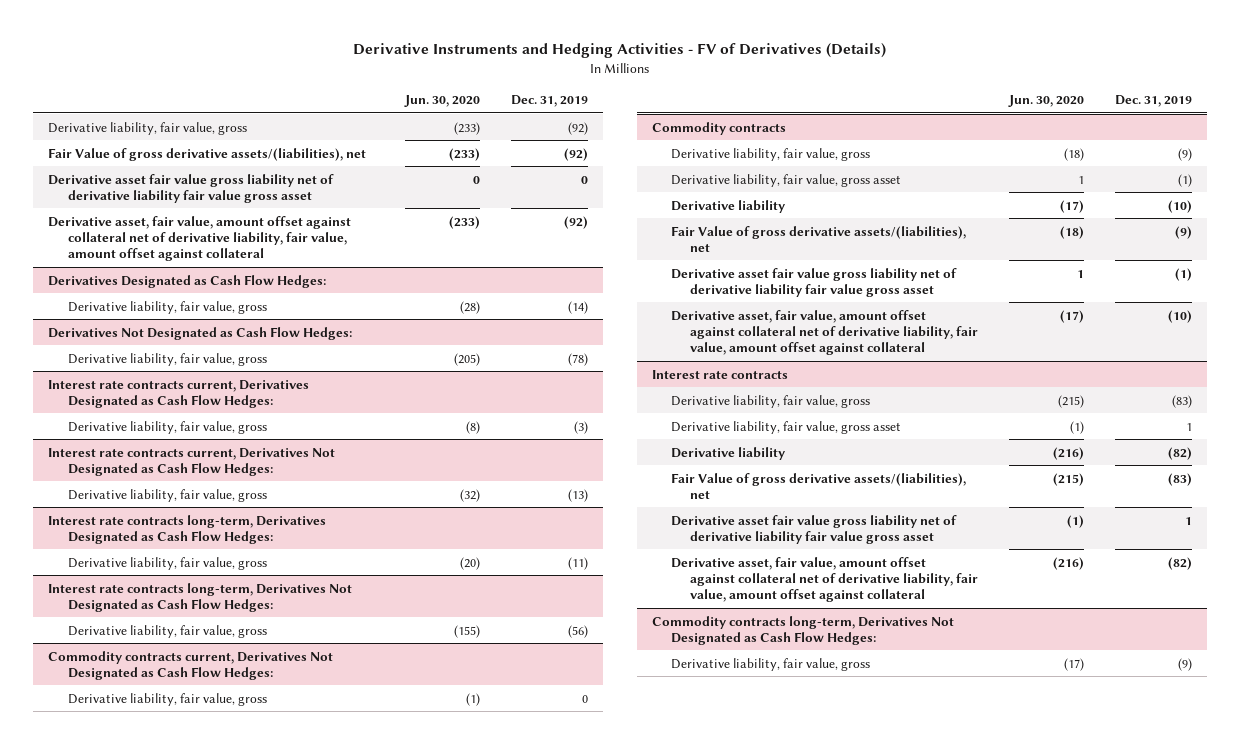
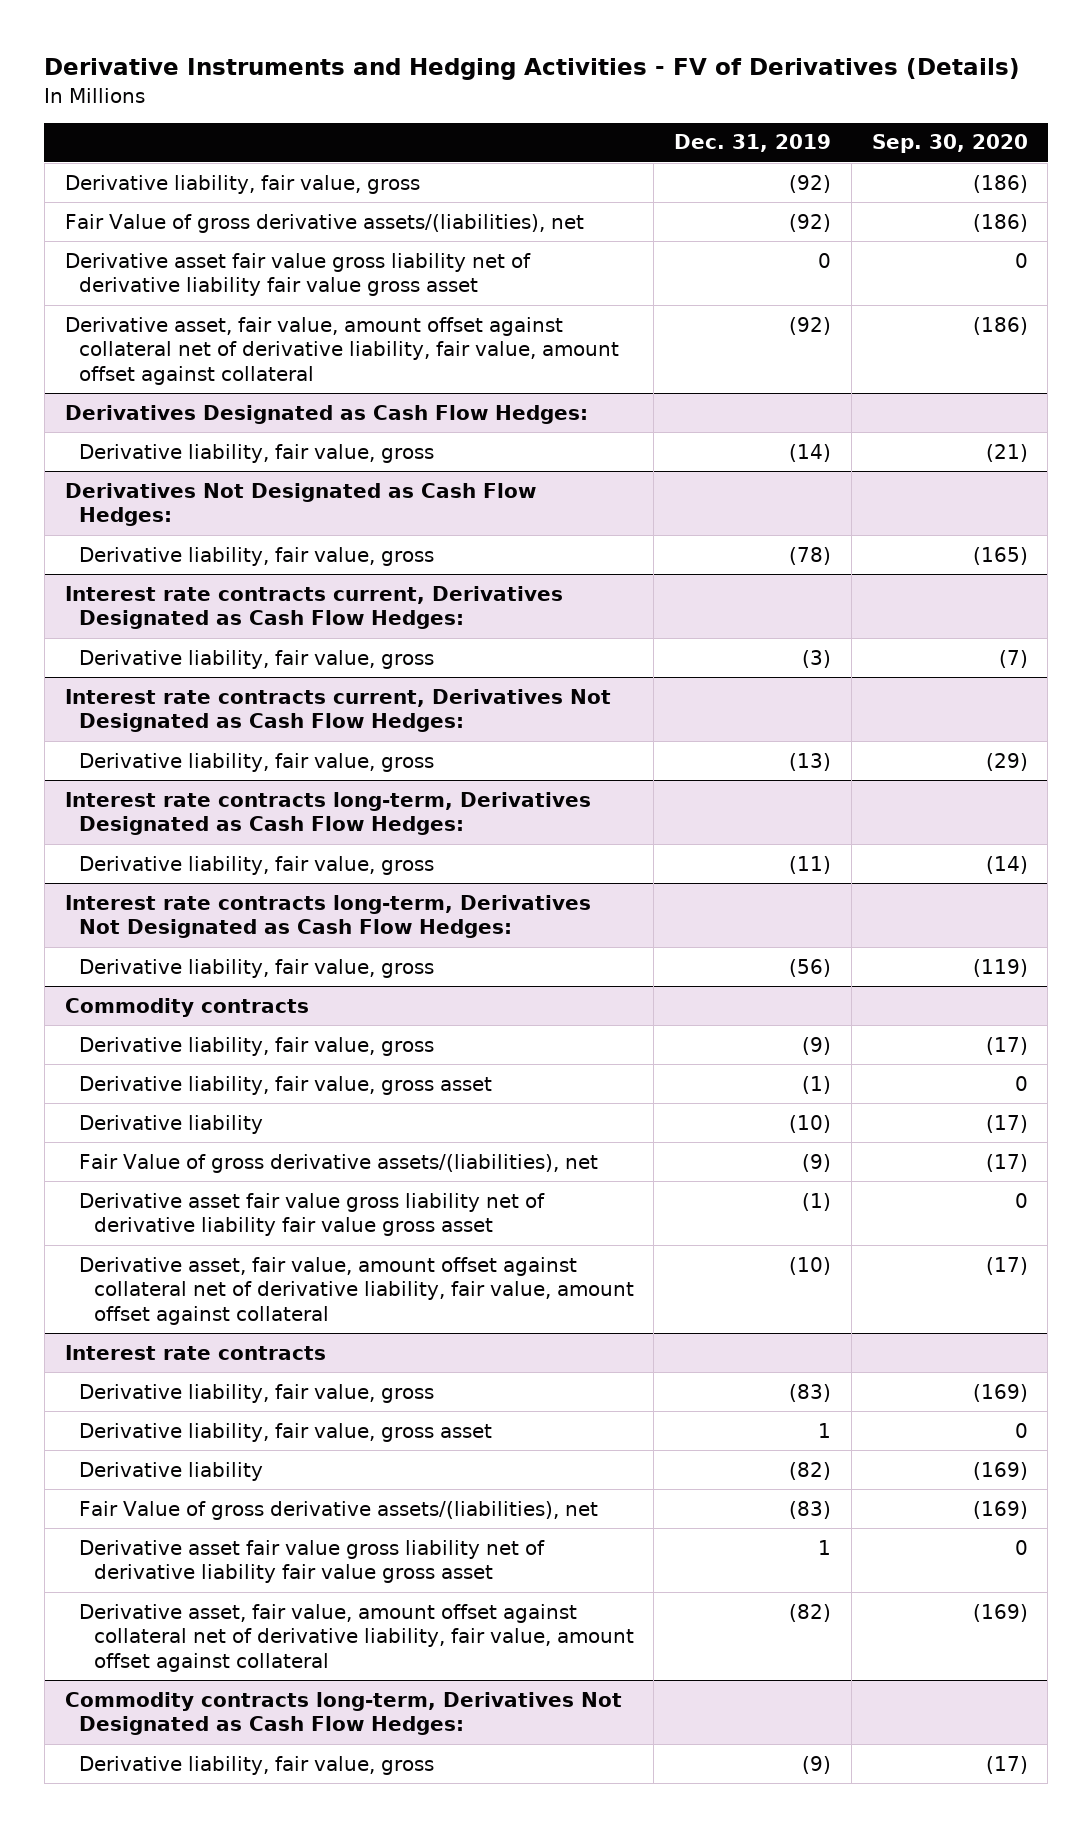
[404,95,481,108] Jun. 30, 2020 -> none
none -> [871,134,1028,154] Sep. 30, 2020
[48,650,334,680] Commodity contracts current, Derivatives Not Designated as Cash Flow Hedges: -> none
[67,692,267,706] Derivative liability, fair value, gross -> none

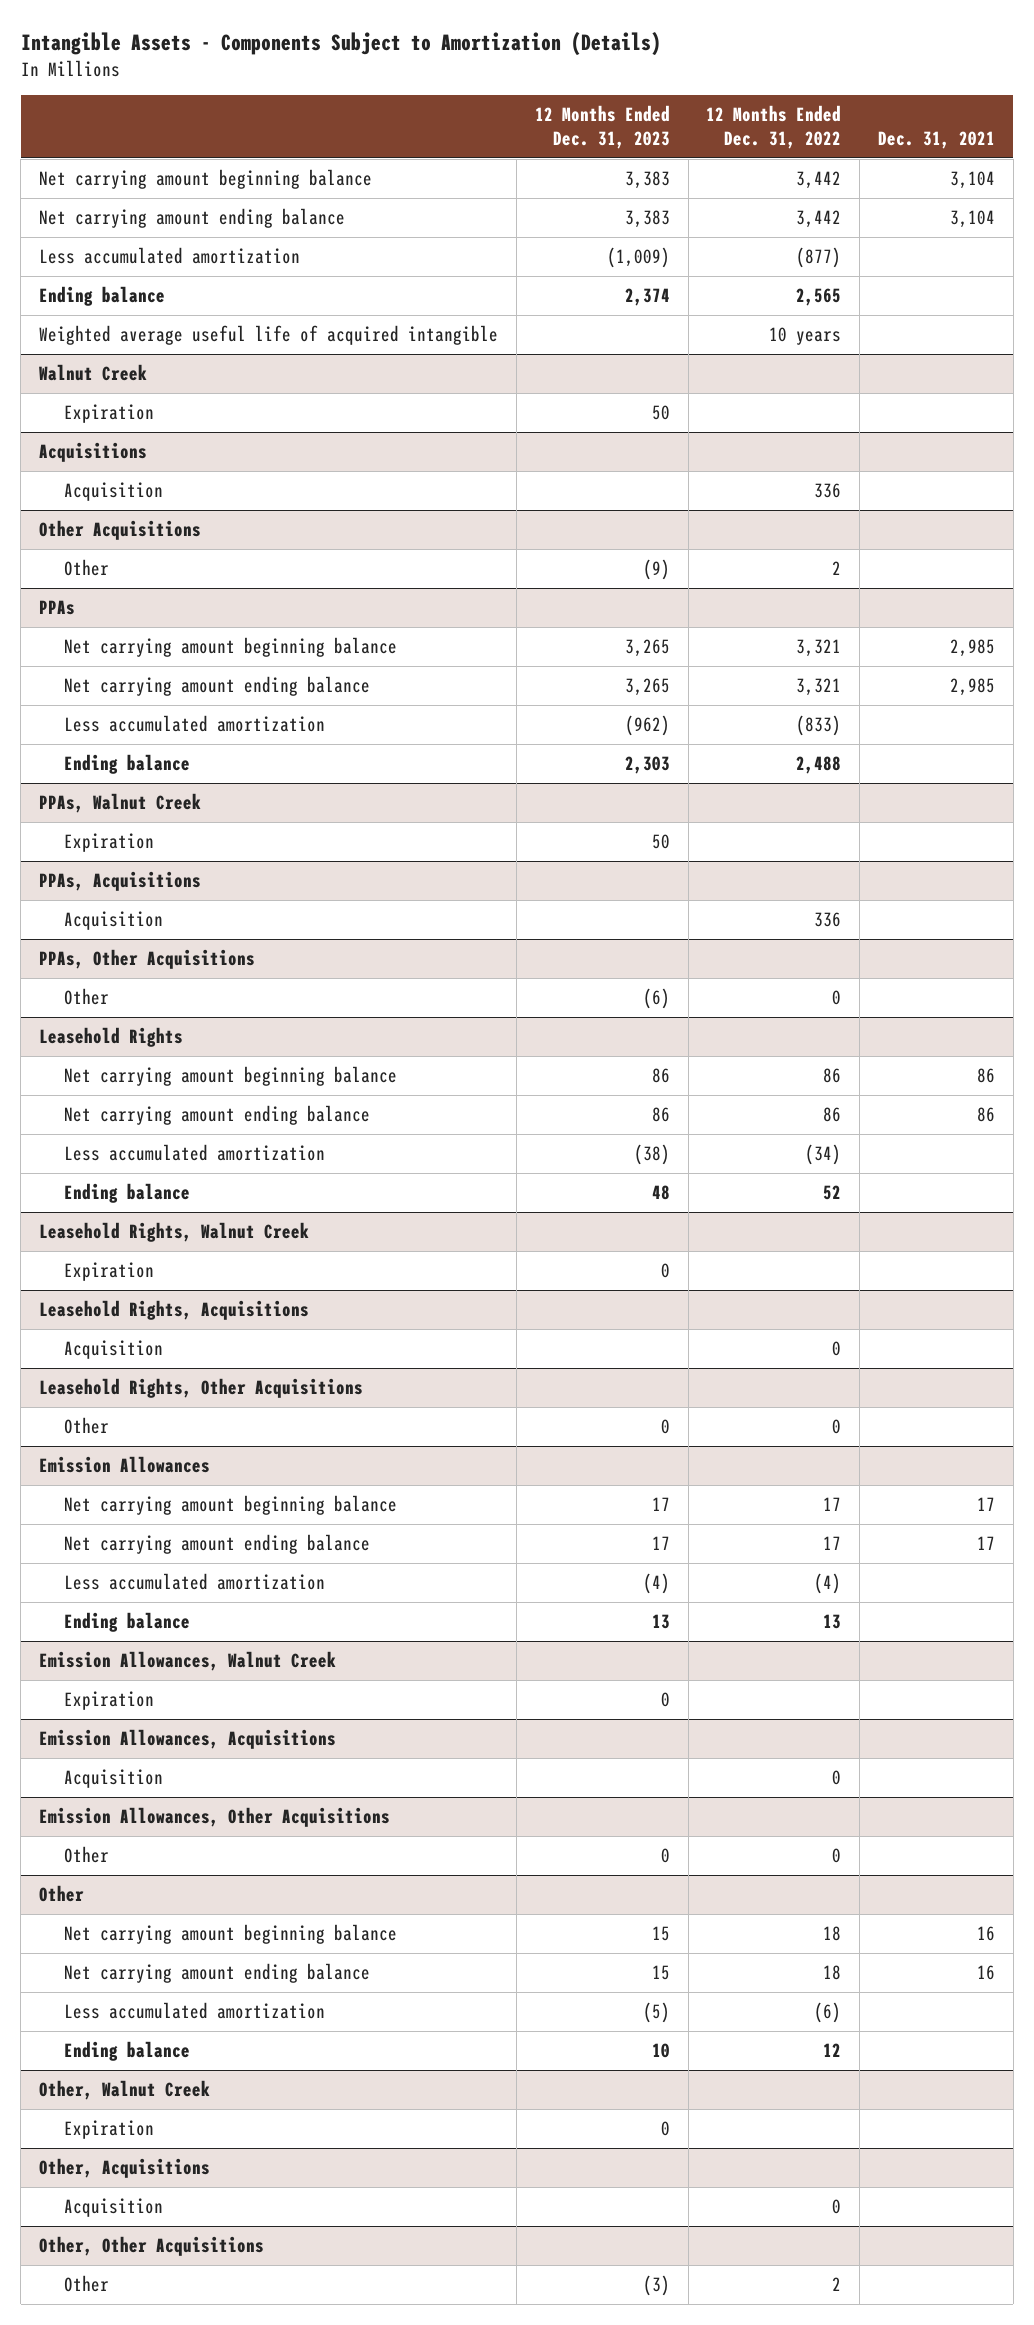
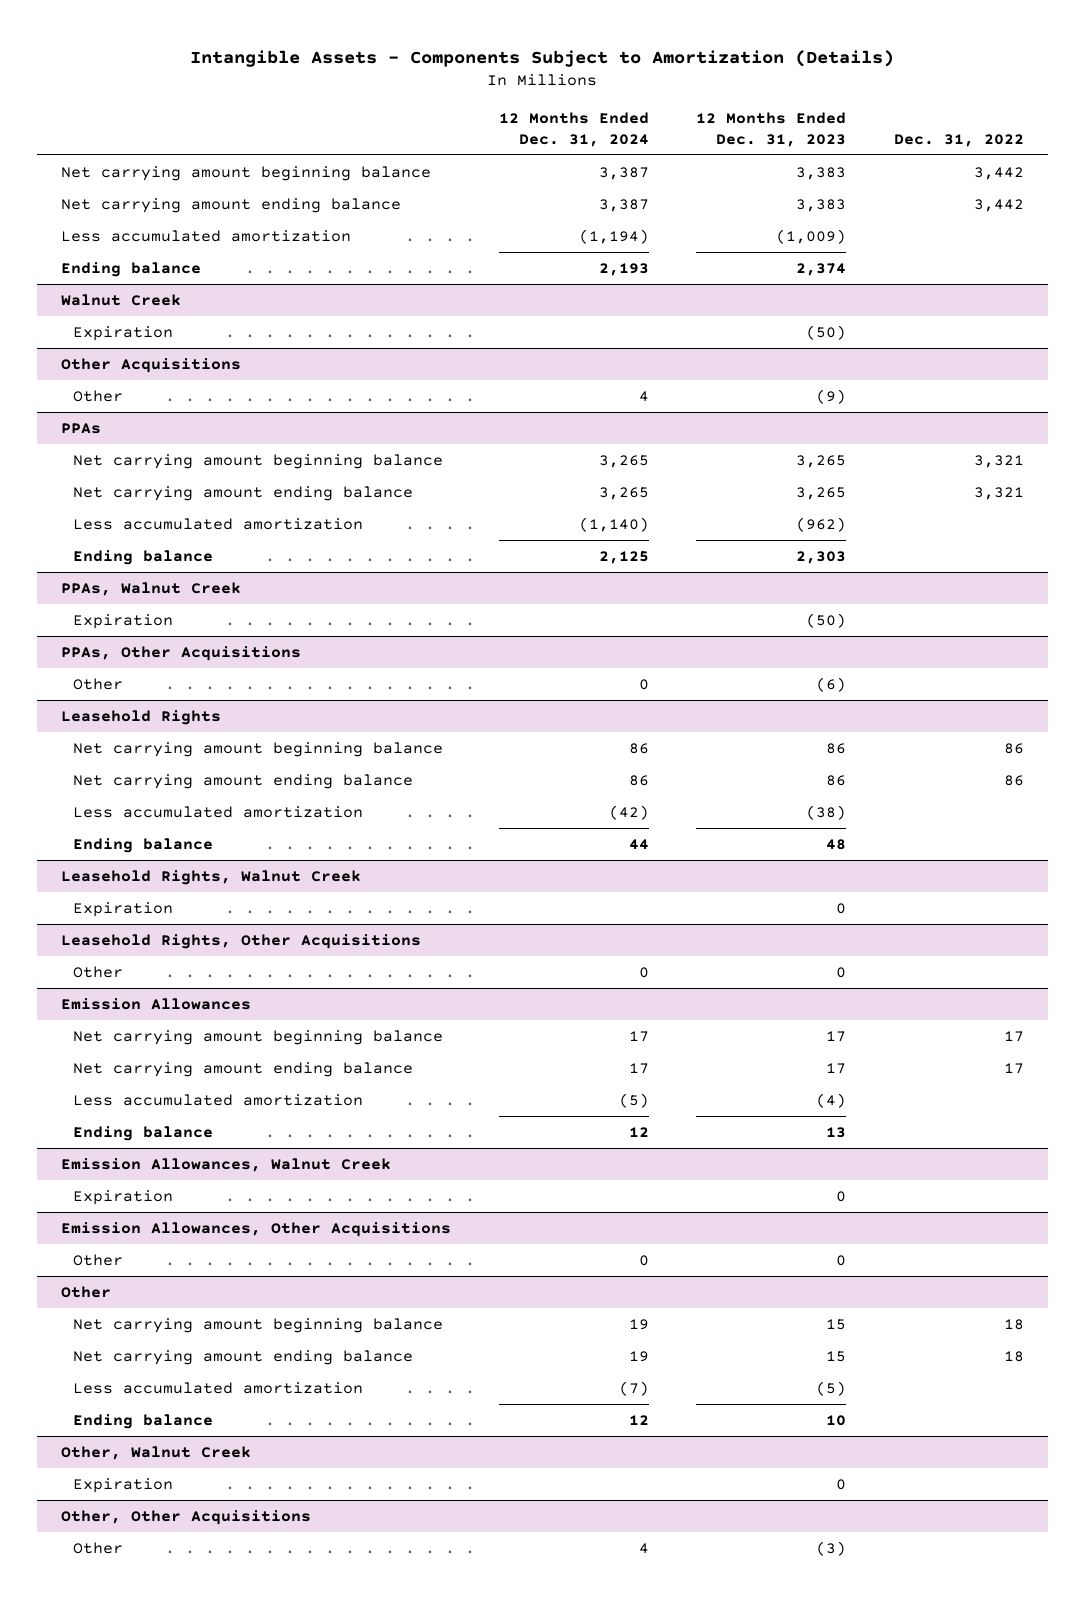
[706,104,842,150] 12 Months Ended Dec. 31, 2022 -> none
[878,131,996,150] Dec. 31, 2021 -> none
none -> [498,111,649,147] 12 Months Ended Dec. 31, 2024
none -> [893,133,1024,147] Dec. 31, 2022
[39,324,499,345] Weighted average useful life of acquired intangible -> none
[39,441,148,462] Acquisitions -> none
[63,481,163,501] Acquisition -> none
[651,404,670,420] 50 -> [806,324,847,340] (50)
[39,870,202,891] PPAs, Acquisitions -> none
[63,910,163,930] Acquisition -> none
[651,833,670,849] 50 -> [806,612,847,628] (50)
[39,1299,310,1320] Leasehold Rights, Acquisitions -> none
[63,1339,163,1359] Acquisition -> none
[39,1728,337,1749] Emission Allowances, Acquisitions -> none
[63,1768,163,1788] Acquisition -> none
[39,2157,211,2178] Other, Acquisitions -> none
[63,2197,163,2217] Acquisition -> none

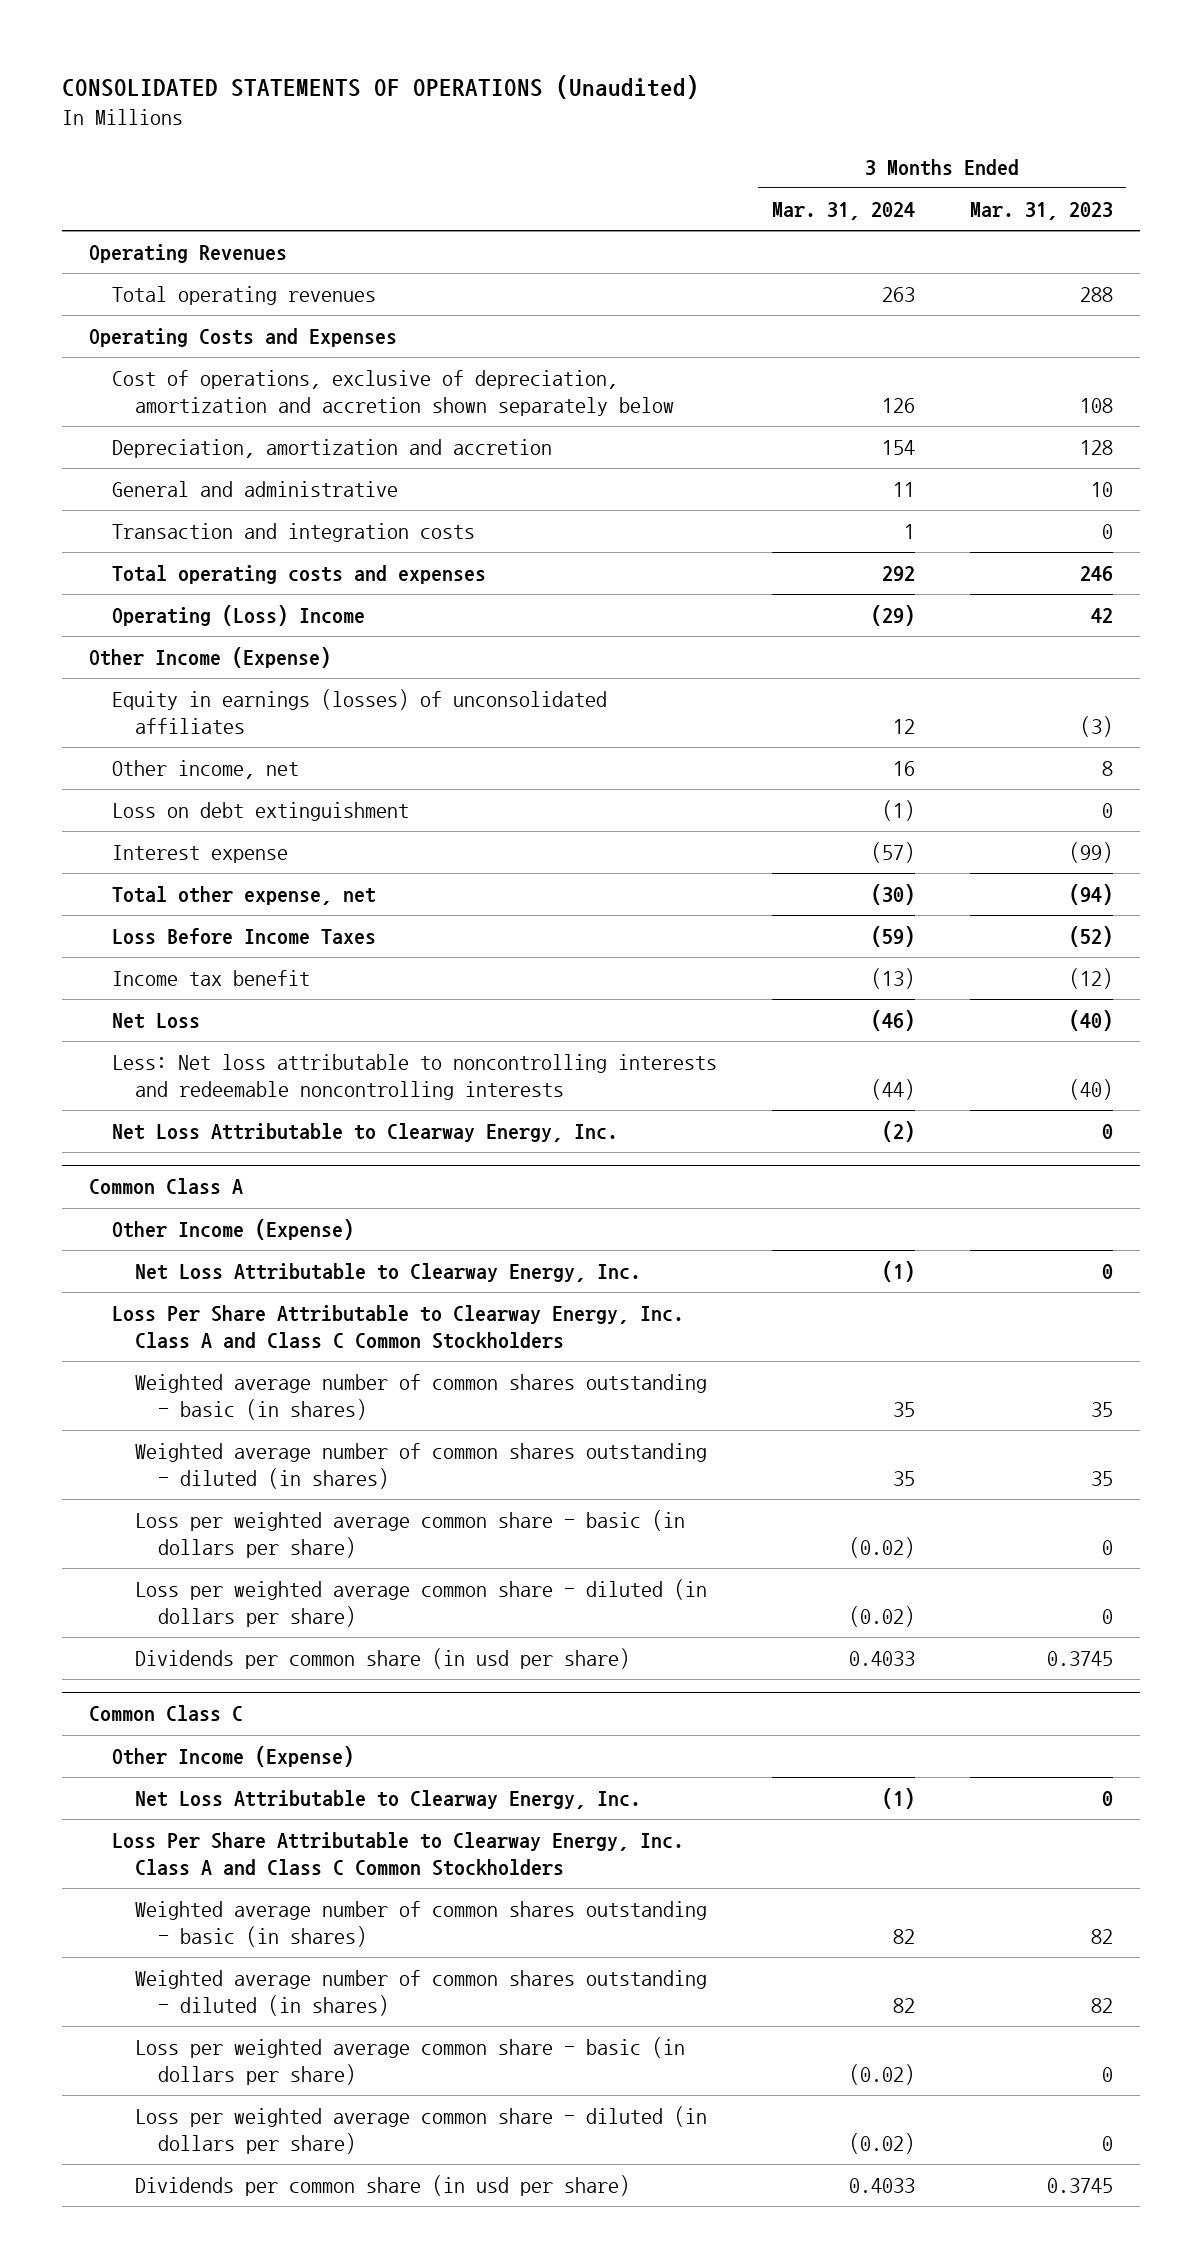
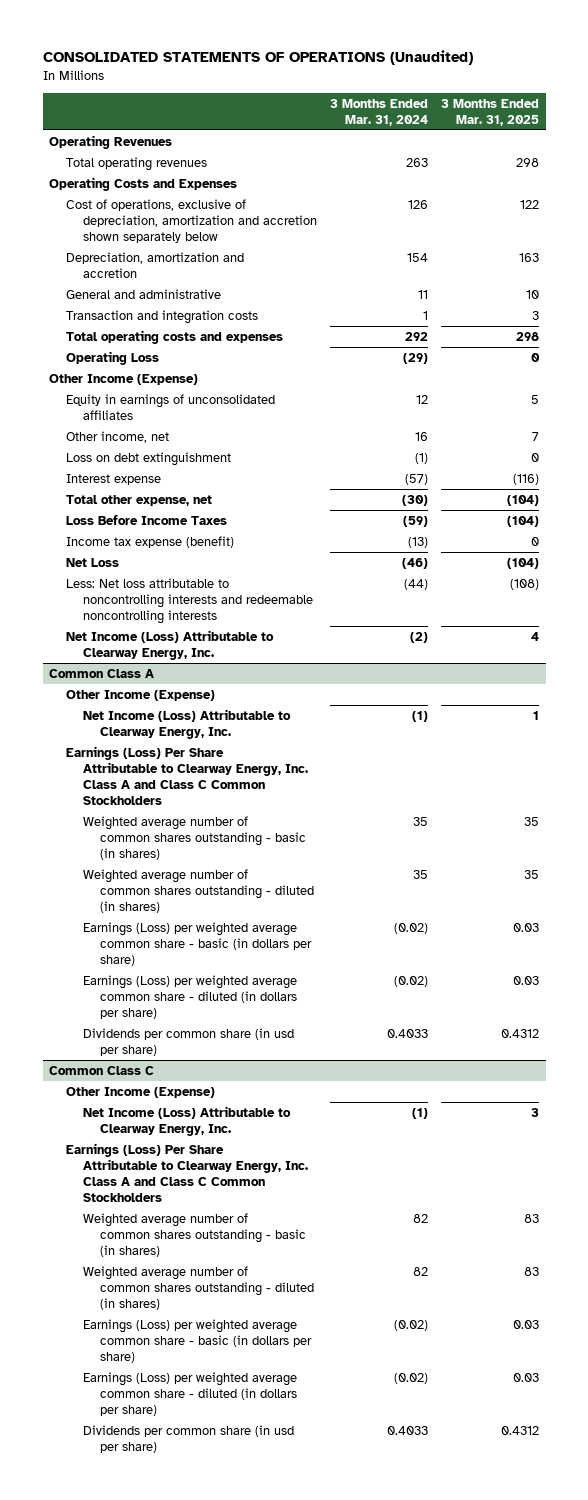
[969,201,1113,220] Mar. 31, 2023 -> none
none -> [441,98,540,126] 3 Months Ended Mar. 31, 2025
[112,604,366,626] Operating (Loss) Income -> [66,350,160,365] Operating Loss
[112,688,608,734] Equity in earnings (losses) of unconsolidated affiliates -> [66,393,276,420] Equity in earnings of unconsolidated affiliates
[112,969,311,986] Income tax benefit -> [66,535,235,548] Income tax expense (benefit)
[112,1122,619,1142] Net Loss Attributable to Clearway Energy, Inc. -> [66,629,275,660] Net Income (Loss) Attributable to Clearway Energy, Inc.
[135,1262,642,1282] Net Loss Attributable to Clearway Energy, Inc. -> [83,708,292,739] Net Income (Loss) Attributable to Clearway Energy, Inc.
[112,1304,685,1349] Loss Per Share Attributable to Clearway Energy, Inc. Class A and Class C Common Stockholders -> [66,745,309,805] Earnings (Loss) Per Share Attributable to Clearway Energy, Inc. Class A and Class C Common Stockholders
[135,1509,686,1558] Loss per weighted average common share - basic (in dollars per share) -> [83,921,313,966] Earnings (Loss) per weighted average common share - basic (in dollars per share)
[135,1578,708,1627] Loss per weighted average common share - diluted (in dollars per share) -> [83,974,298,1019] Earnings (Loss) per weighted average common share - diluted (in dollars per share)
[135,1789,642,1809] Net Loss Attributable to Clearway Energy, Inc. -> [83,1105,292,1136] Net Income (Loss) Attributable to Clearway Energy, Inc.
[112,1831,685,1876] Loss Per Share Attributable to Clearway Energy, Inc. Class A and Class C Common Stockholders -> [66,1142,309,1202] Earnings (Loss) Per Share Attributable to Clearway Energy, Inc. Class A and Class C Common Stockholders
[135,2036,686,2085] Loss per weighted average common share - basic (in dollars per share) -> [83,1318,313,1363] Earnings (Loss) per weighted average common share - basic (in dollars per share)
[135,2105,708,2154] Loss per weighted average common share - diluted (in dollars per share) -> [83,1371,298,1416] Earnings (Loss) per weighted average common share - diluted (in dollars per share)

